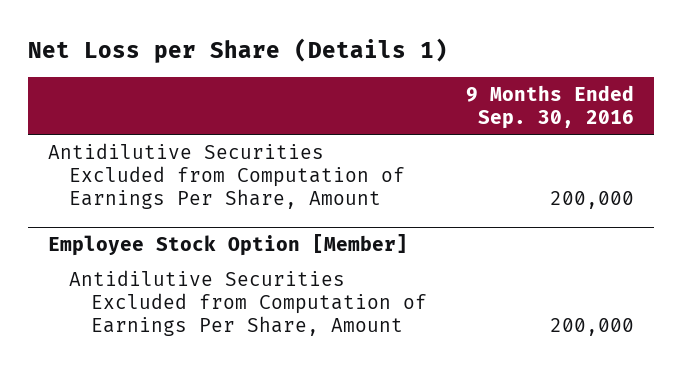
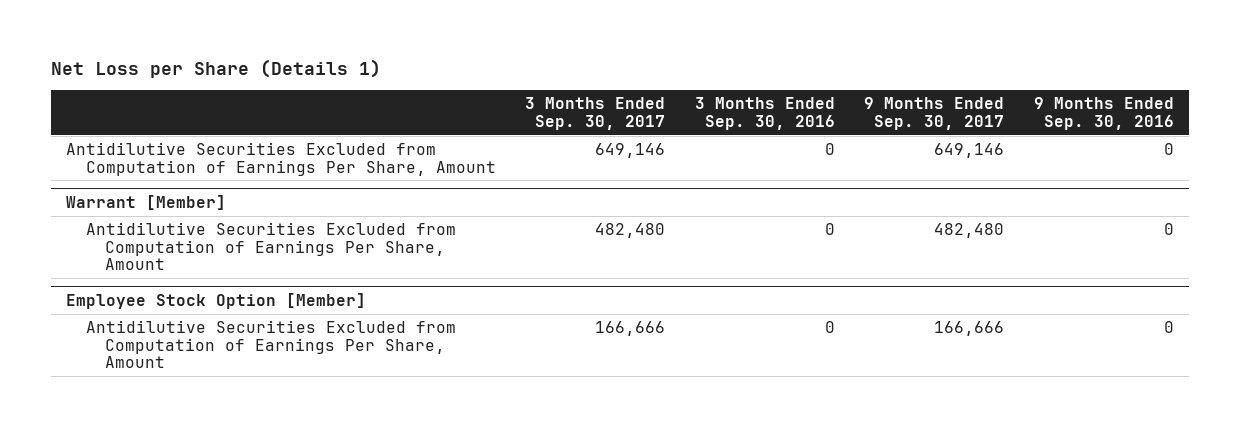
none -> [525,97,666,131] 3 Months Ended Sep. 30, 2017
none -> [694,97,835,131] 3 Months Ended Sep. 30, 2016
none -> [864,97,1005,131] 9 Months Ended Sep. 30, 2017
[550,191,635,210] 200,000 -> [1163,142,1174,155] 0
none -> [66,194,227,210] Warrant [Member]
none -> [85,221,456,271] Antidilutive Securities Excluded from Computation of Earnings Per Share, Amount
[550,318,635,337] 200,000 -> [1163,320,1174,333] 0

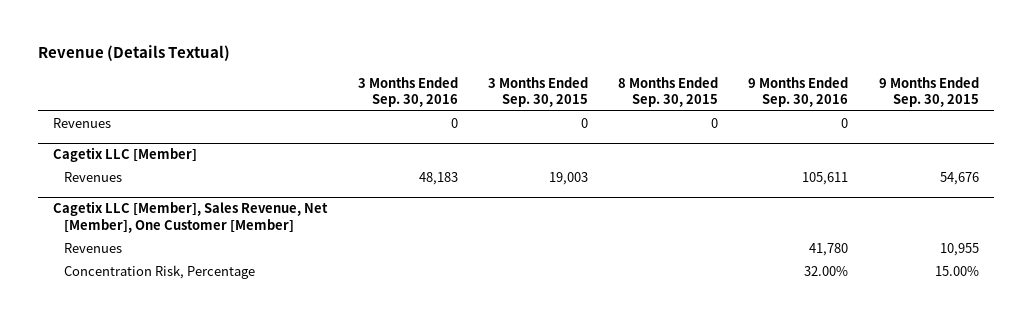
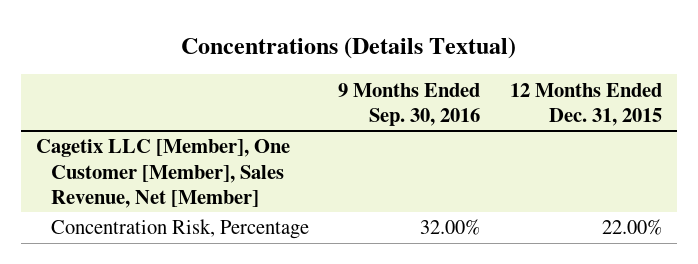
[38,45,231,62] Revenue (Details Textual) -> [180,36,516,59] Concentrations (Details Textual)
[357,76,458,107] 3 Months Ended Sep. 30, 2016 -> none
[487,76,588,107] 3 Months Ended Sep. 30, 2015 -> none
[618,76,719,107] 8 Months Ended Sep. 30, 2015 -> none
[878,76,979,107] 9 Months Ended Sep. 30, 2015 -> none
none -> [509,82,662,126] 12 Months Ended Dec. 31, 2015
[53,118,112,129] Revenues -> none
[53,147,198,163] Cagetix LLC [Member] -> none
[64,172,123,183] Revenues -> none
[64,243,123,254] Revenues -> none
[53,201,329,233] Cagetix LLC [Member], Sales Revenue, Net [Member], One Customer [Member] -> [36,139,291,208] Cagetix LLC [Member], One Customer [Member], Sales Revenue, Net [Member]

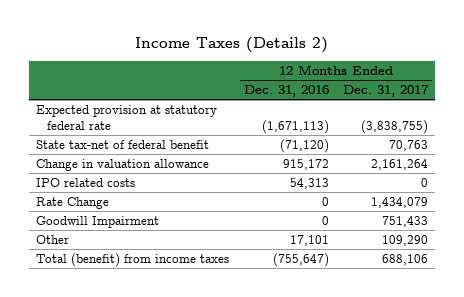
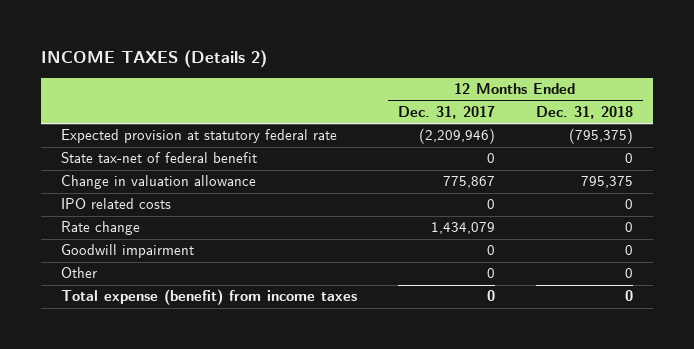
[135,37,329,54] Income Taxes (Details 2) -> [40,50,267,69] INCOME TAXES (Details 2)
[243,85,329,98] Dec. 31, 2016 -> none
none -> [535,105,633,119] Dec. 31, 2018
[361,119,429,134] (3,838,755) -> [418,128,495,145] (2,209,946)
[389,140,429,152] 70,763 -> [486,153,495,164] 0
[371,159,429,171] 2,161,264 -> [442,176,495,189] 775,867
[35,197,109,210] Rate Change -> [61,221,141,236] Rate change
[35,216,159,229] Goodwill Impairment -> [61,244,195,259] Goodwill impairment
[382,216,429,228] 751,433 -> [486,245,495,256] 0
[382,235,429,247] 109,290 -> [486,268,495,279] 0
[35,253,229,268] Total (benefit) from income taxes -> [61,289,358,306] Total expense (benefit) from income taxes
[382,254,429,266] 688,106 -> [486,290,495,302] 0

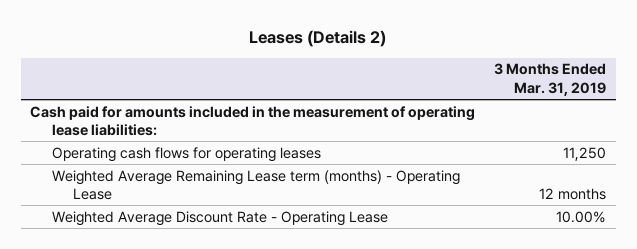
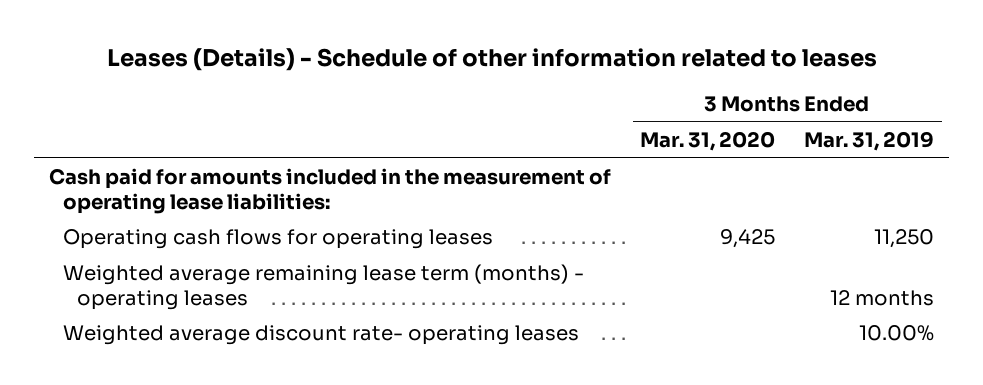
[249,30,387,48] Leases (Details 2) -> [106,47,877,71] Leases (Details) - Schedule of other information related to leases
none -> [640,131,776,152] Mar. 31, 2020
[51,169,460,200] Weighted Average Remaining Lease term (months) - Operating Lease -> [63,264,585,310] Weighted average remaining lease term (months) - operating leases
[51,210,388,226] Weighted Average Discount Rate - Operating Lease -> [63,325,580,346] Weighted average discount rate- operating leases

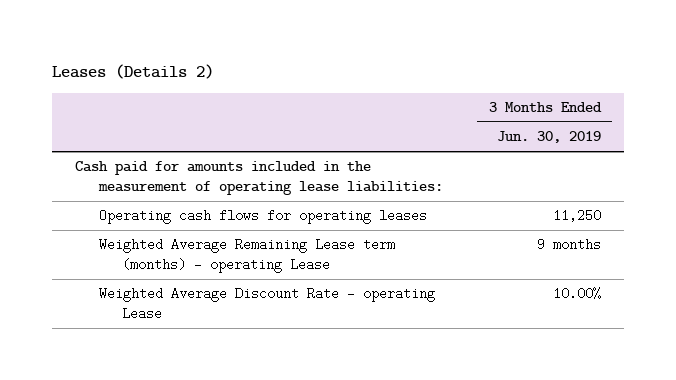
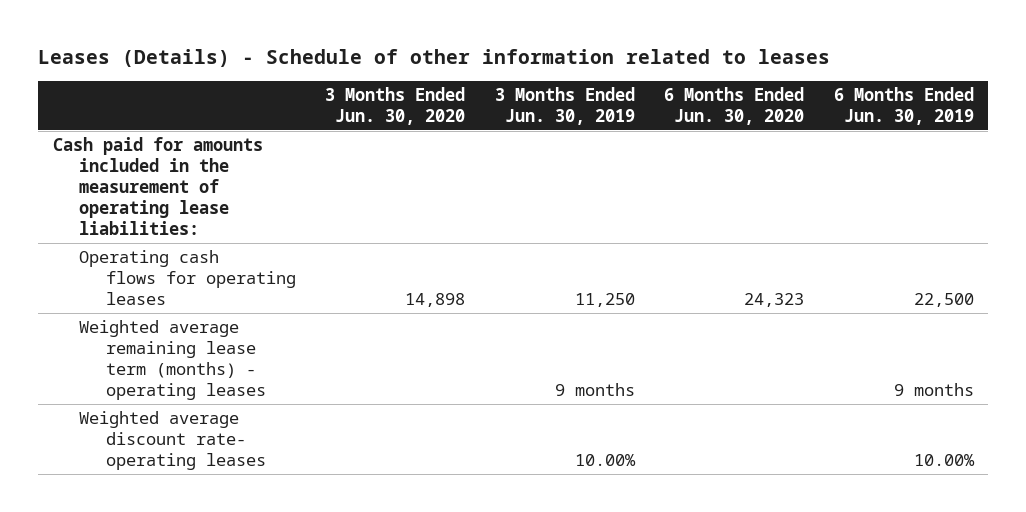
[52,63,215,79] Leases (Details 2) -> [37,49,830,68] Leases (Details) - Schedule of other information related to leases
none -> [325,86,466,125] 3 Months Ended Jun. 30, 2020
none -> [664,86,805,125] 6 Months Ended Jun. 30, 2020
none -> [833,86,974,125] 6 Months Ended Jun. 30, 2019
[98,238,395,273] Weighted Average Remaining Lease term (months) - operating Lease -> [79,319,266,401] Weighted average remaining lease term (months) - operating leases
[98,287,435,320] Weighted Average Discount Rate - operating Lease -> [79,410,266,471] Weighted average discount rate- operating leases

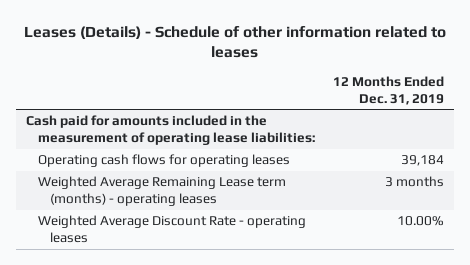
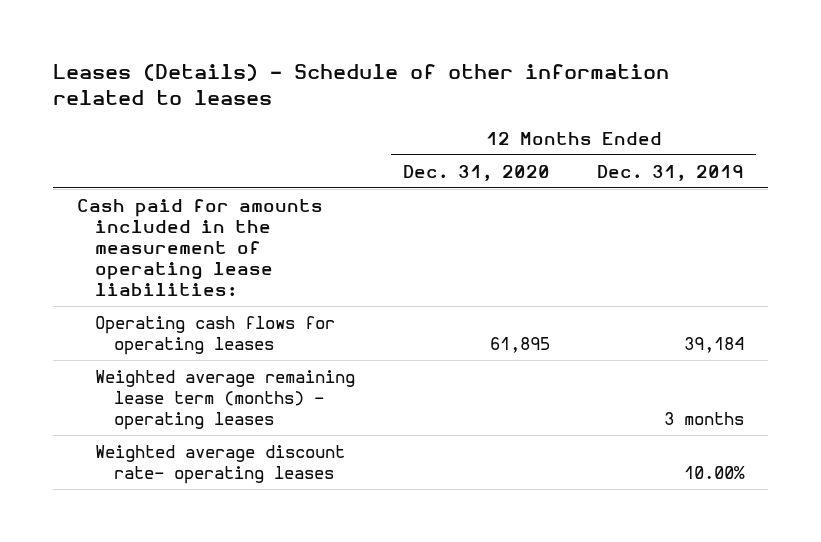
none -> [402,164,550,181] Dec. 31, 2020
[37,176,286,207] Weighted Average Remaining Lease term (months) - operating leases -> [95,369,356,430] Weighted average remaining lease term (months) - operating leases
[37,215,306,244] Weighted Average Discount Rate - operating leases -> [95,444,346,484] Weighted average discount rate- operating leases

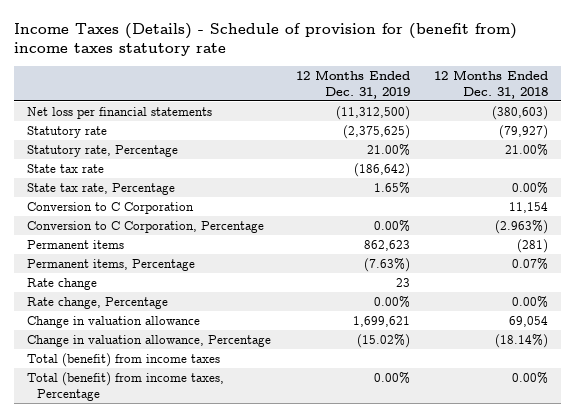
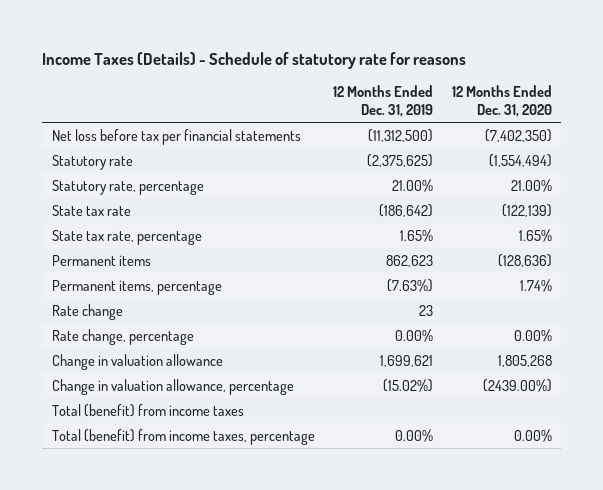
[14,22,518,57] Income Taxes (Details) - Schedule of provision for (benefit from) income taxes statutory rate -> [42,51,467,69] Income Taxes (Details) - Schedule of statutory rate for reasons
[434,69,549,99] 12 Months Ended Dec. 31, 2018 -> none
none -> [451,84,552,117] 12 Months Ended Dec. 31, 2020
[26,106,212,119] Net loss per financial statements -> [51,128,301,145] Net loss before tax per financial statements
[26,144,178,157] Statutory rate, Percentage -> [51,179,204,195] Statutory rate, percentage
[26,201,194,214] Conversion to C Corporation -> none
[26,220,264,233] Conversion to C Corporation, Percentage -> none
[26,182,175,195] State tax rate, Percentage -> [51,229,202,245] State tax rate, percentage
[26,258,195,271] Permanent items, Percentage -> [51,279,222,295] Permanent items, percentage
[26,296,168,309] Rate change, Percentage -> [51,328,194,345] Rate change, percentage
[26,334,271,347] Change in valuation allowance, Percentage -> [51,378,294,395] Change in valuation allowance, percentage
[26,371,224,401] Total (benefit) from income taxes, Percentage -> [51,428,315,445] Total (benefit) from income taxes, percentage

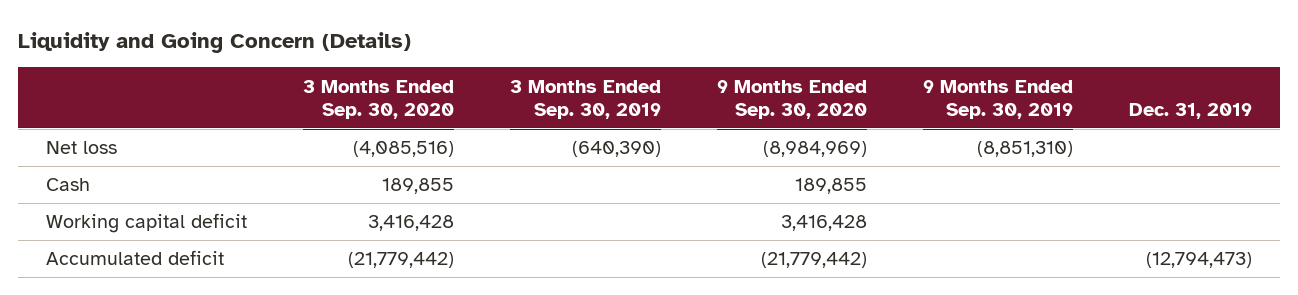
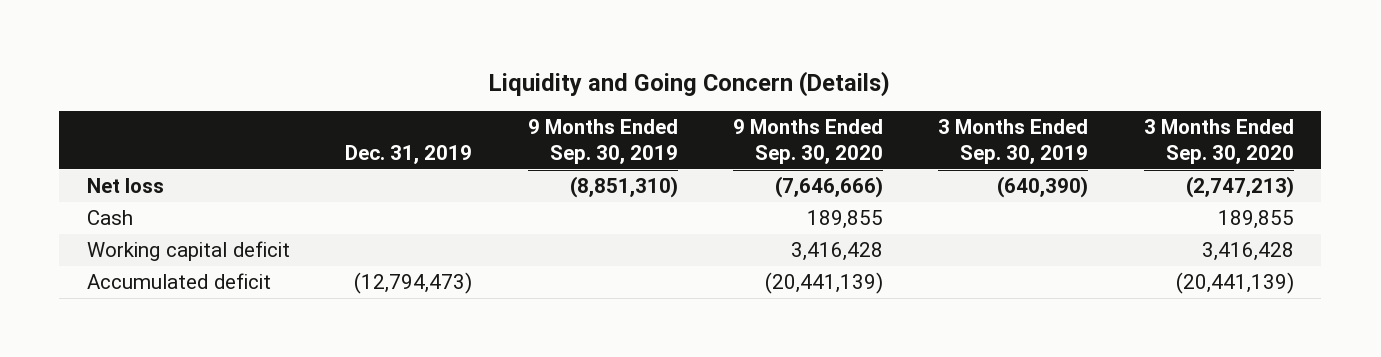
[353,141,455,158] (4,085,516) -> [1185,176,1294,199] (2,747,213)
[762,141,867,158] (8,984,969) -> [775,176,884,199] (7,646,666)
[348,252,455,269] (21,779,442) -> [1175,272,1294,295] (20,441,139)
[760,252,867,269] (21,779,442) -> [765,272,884,295] (20,441,139)

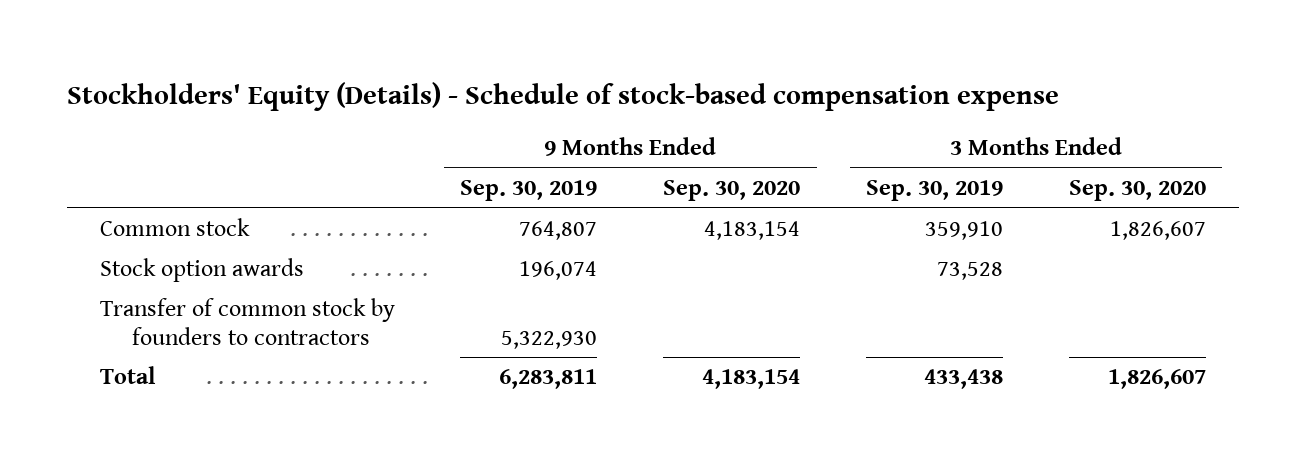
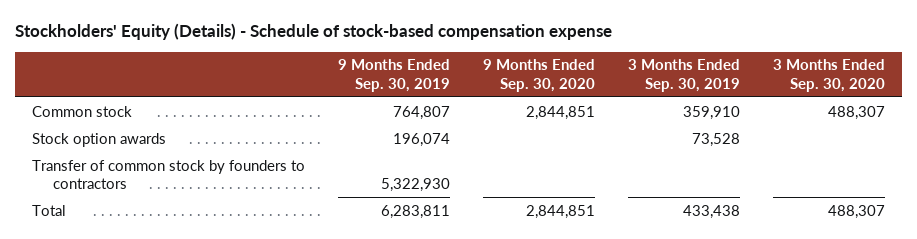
[704,221,801,241] 4,183,154 -> [526,105,596,120] 2,844,851
[1109,221,1206,241] 1,826,607 -> [828,105,886,120] 488,307
[702,369,801,390] 4,183,154 -> [526,204,596,219] 2,844,851
[1107,369,1206,390] 1,826,607 -> [828,204,886,219] 488,307

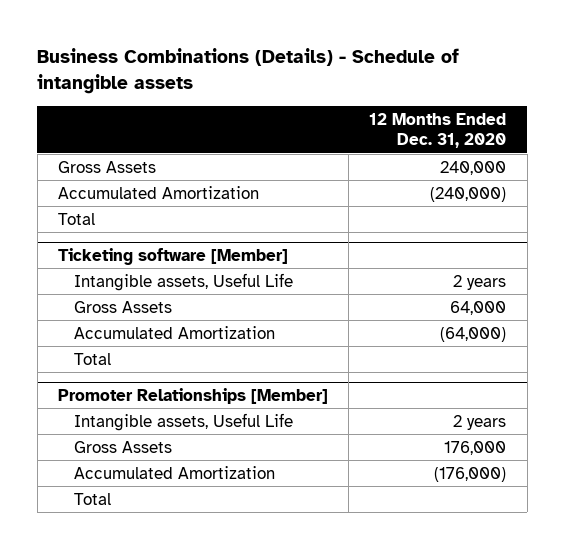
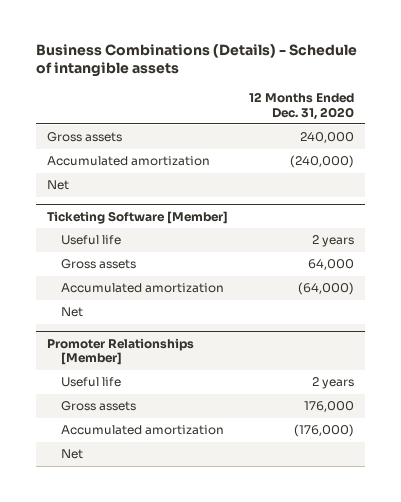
[58,160,157,173] Gross Assets -> [46,132,122,143] Gross assets
[58,185,260,199] Accumulated Amortization -> [46,156,210,167] Accumulated amortization
[58,212,96,225] Total -> [46,180,69,191] Net
[58,247,289,265] Ticketing software [Member] -> [46,210,228,224] Ticketing Software [Member]
[74,272,294,291] Intangible assets, Useful Life -> [61,235,122,246] Useful life
[74,300,173,313] Gross Assets -> [61,259,137,270] Gross assets
[74,325,276,339] Accumulated Amortization -> [61,283,225,294] Accumulated amortization
[74,352,112,365] Total -> [61,307,84,318] Net
[74,412,294,431] Intangible assets, Useful Life -> [61,377,122,388] Useful life
[74,440,173,453] Gross Assets -> [61,401,137,412] Gross assets
[74,465,276,479] Accumulated Amortization -> [61,425,225,436] Accumulated amortization
[74,492,112,505] Total -> [61,449,84,460] Net

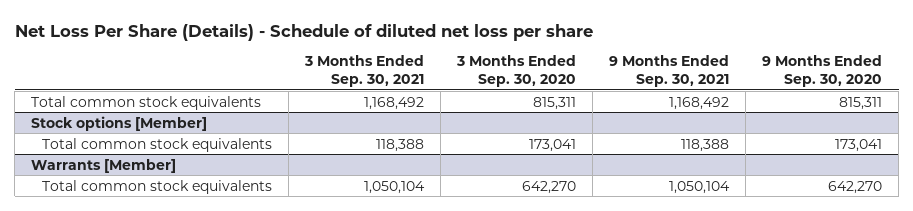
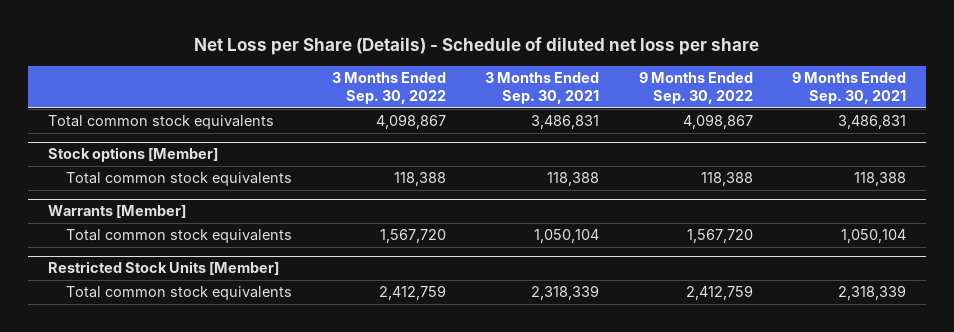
[14,23,593,41] Net Loss Per Share (Details) - Schedule of diluted net loss per share -> [194,36,760,55] Net Loss per Share (Details) - Schedule of diluted net loss per share
[456,55,577,87] 3 Months Ended Sep. 30, 2020 -> none
[762,55,883,87] 9 Months Ended Sep. 30, 2020 -> none
none -> [331,72,446,105] 3 Months Ended Sep. 30, 2022
none -> [638,72,753,105] 9 Months Ended Sep. 30, 2022
[364,96,425,110] 1,168,492 -> [531,115,600,130] 3,486,831
[669,96,730,110] 1,168,492 -> [838,115,907,130] 3,486,831
none -> [47,261,279,276] Restricted Stock Units [Member]
none -> [65,286,292,301] Total common stock equivalents

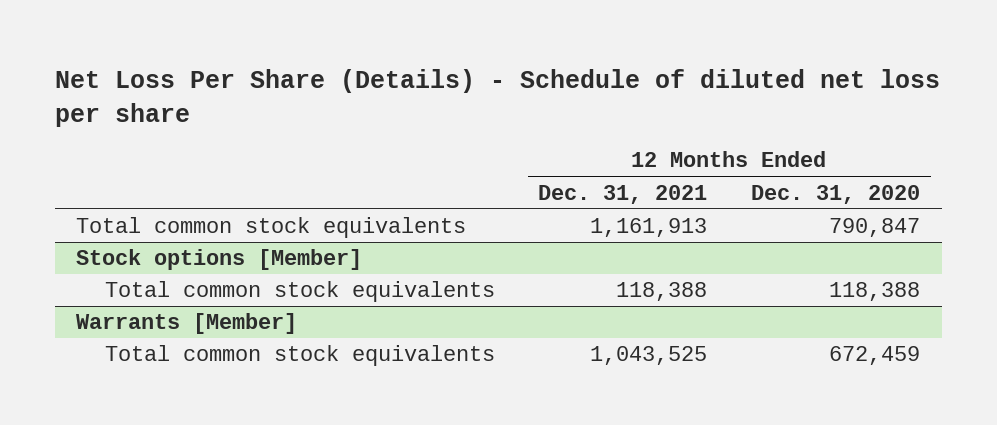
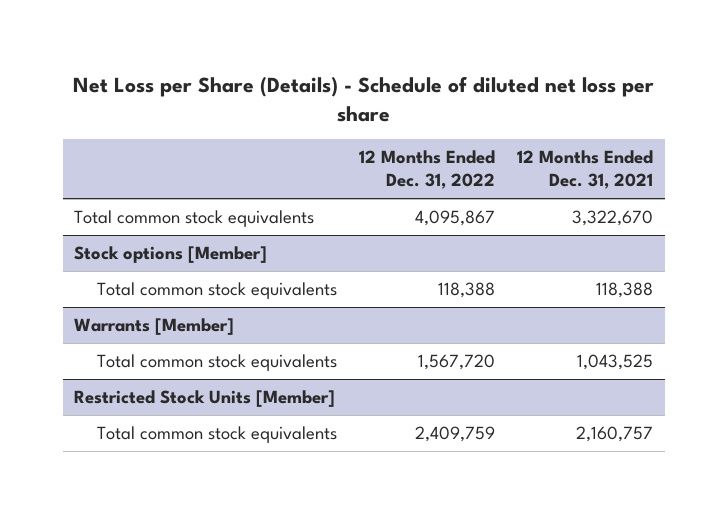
[54,69,940,128] Net Loss Per Share (Details) - Schedule of diluted net loss per share -> [72,75,654,122] Net Loss per Share (Details) - Schedule of diluted net loss per share
[751,184,921,204] Dec. 31, 2020 -> none
none -> [359,150,496,190] 12 Months Ended Dec. 31, 2022
[590,218,708,238] 1,161,913 -> [572,210,654,227] 3,322,670
none -> [73,390,335,408] Restricted Stock Units [Member]
none -> [96,426,337,444] Total common stock equivalents

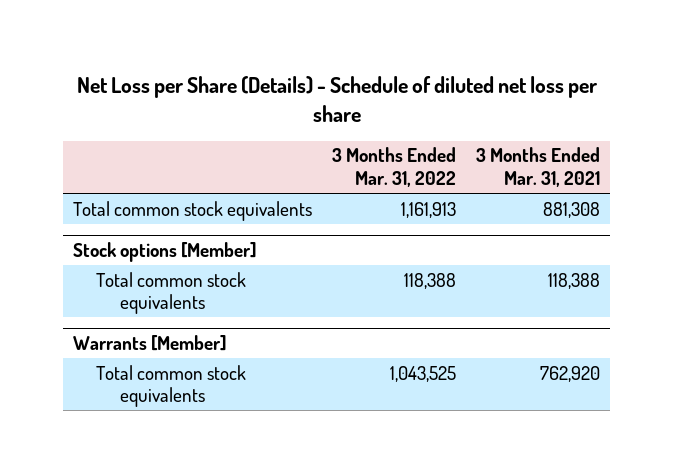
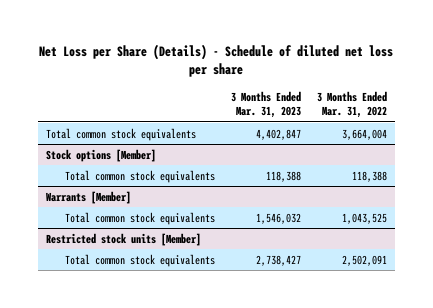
[475,147,600,188] 3 Months Ended Mar. 31, 2021 -> none
none -> [230,90,301,118] 3 Months Ended Mar. 31, 2023
[401,201,457,218] 1,161,913 -> [341,128,387,140] 3,664,004
none -> [46,232,202,246] Restricted stock units [Member]
none -> [64,253,215,267] Total common stock equivalents

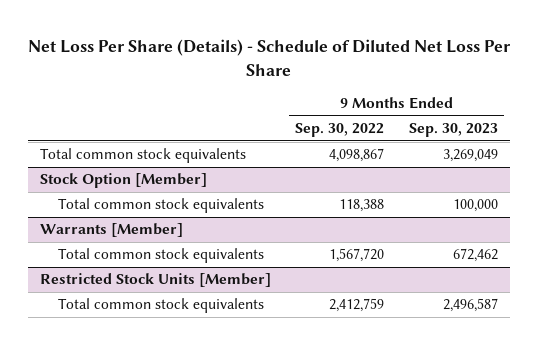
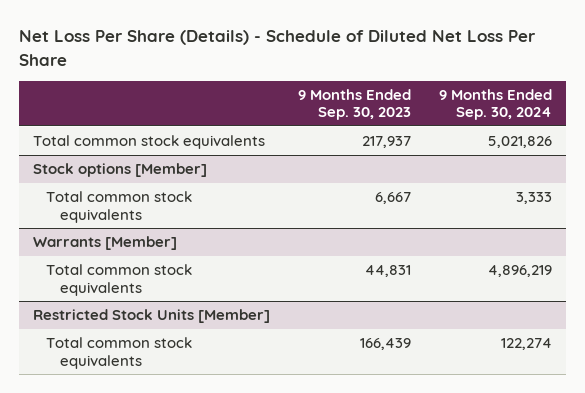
[295,123,385,138] Sep. 30, 2022 -> none
none -> [438,88,552,121] 9 Months Ended Sep. 30, 2024
[442,149,498,163] 3,269,049 -> [362,136,412,149] 217,937
[40,173,208,189] Stock Option [Member] -> [33,163,208,178] Stock options [Member]
[452,199,498,213] 100,000 -> [375,192,412,205] 6,667
[452,248,498,263] 672,462 -> [365,265,412,278] 44,831
[442,298,498,313] 2,496,587 -> [360,338,412,351] 166,439

